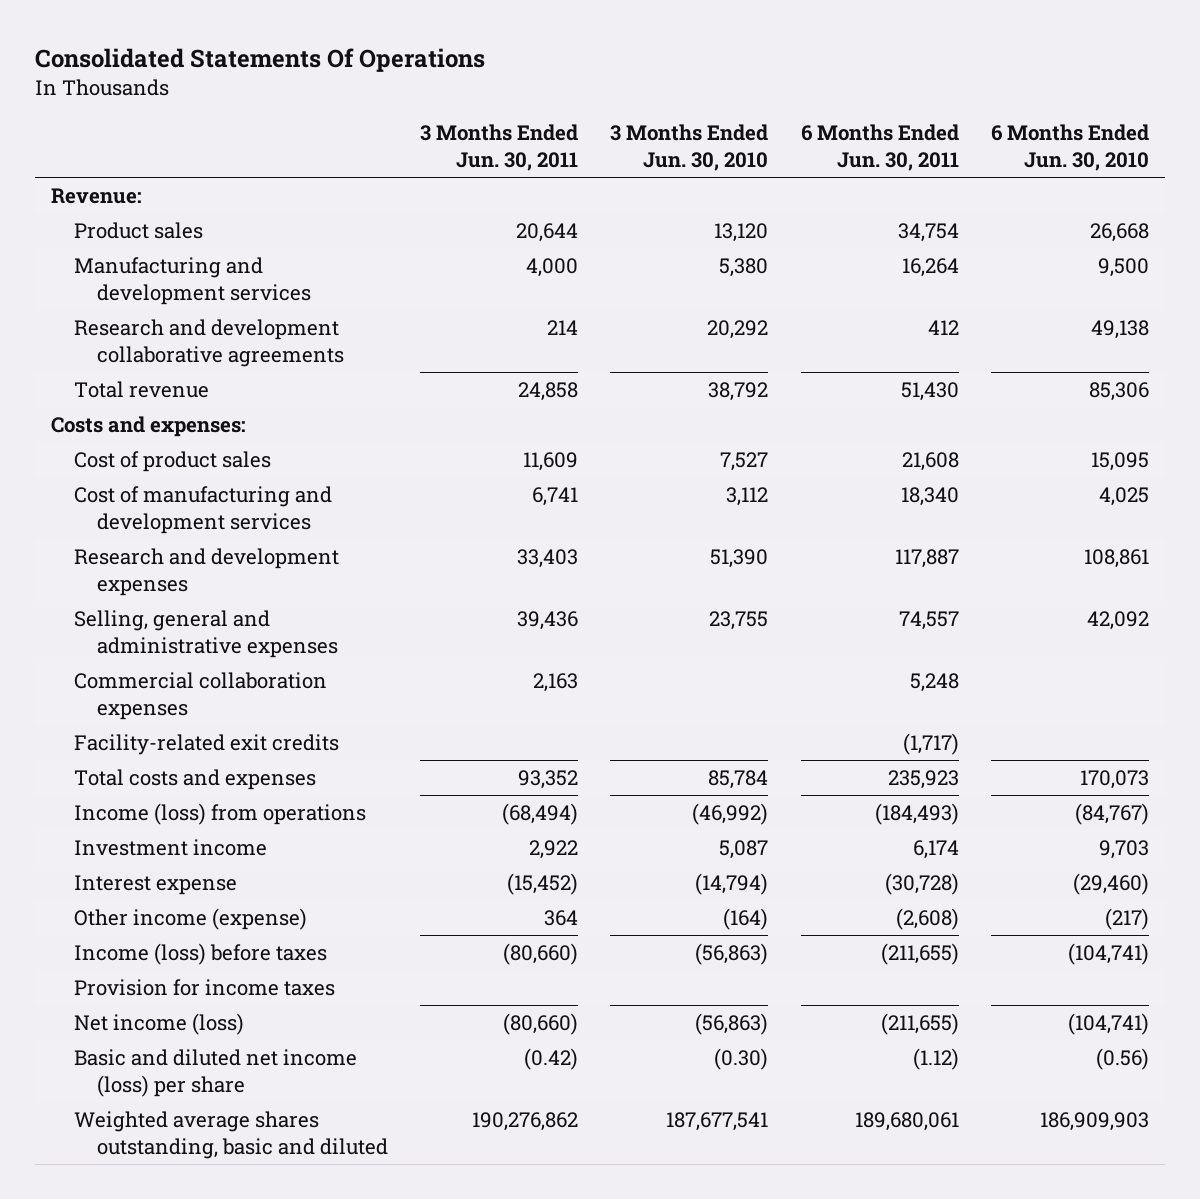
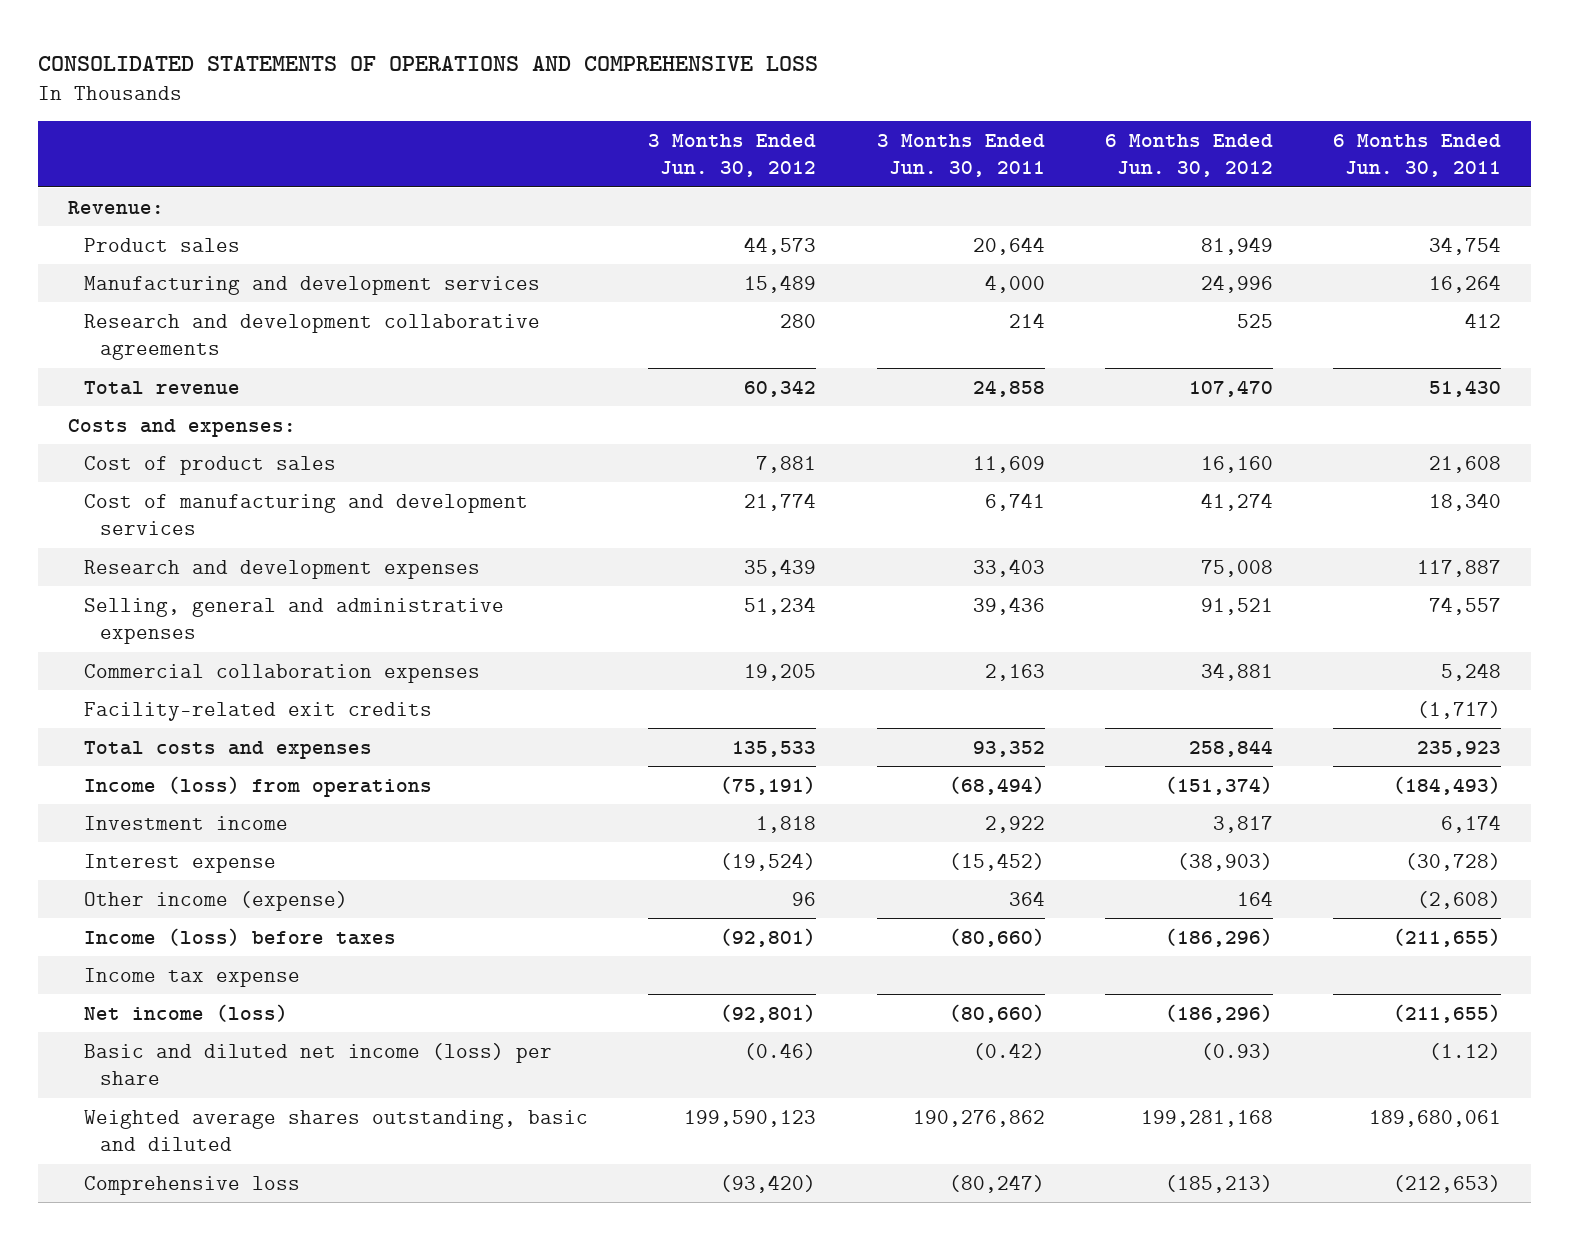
[34,47,485,72] Consolidated Statements Of Operations -> [37,56,818,72] CONSOLIDATED STATEMENTS OF OPERATIONS AND COMPREHENSIVE LOSS
[610,124,769,172] 3 Months Ended Jun. 30, 2010 -> none
[991,124,1150,172] 6 Months Ended Jun. 30, 2010 -> none
none -> [648,133,817,178] 3 Months Ended Jun. 30, 2012
none -> [1104,133,1273,178] 6 Months Ended Jun. 30, 2012
[73,979,335,997] Provision for income taxes -> [84,967,301,987] Income tax expense
none -> [84,1175,301,1195] Comprehensive loss

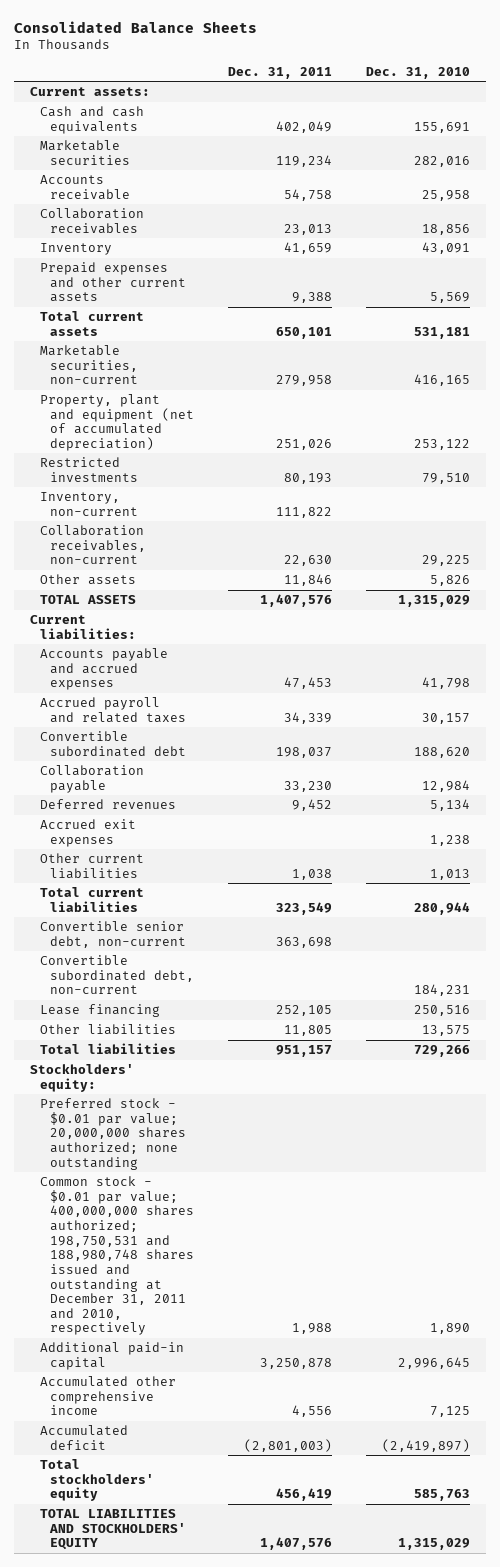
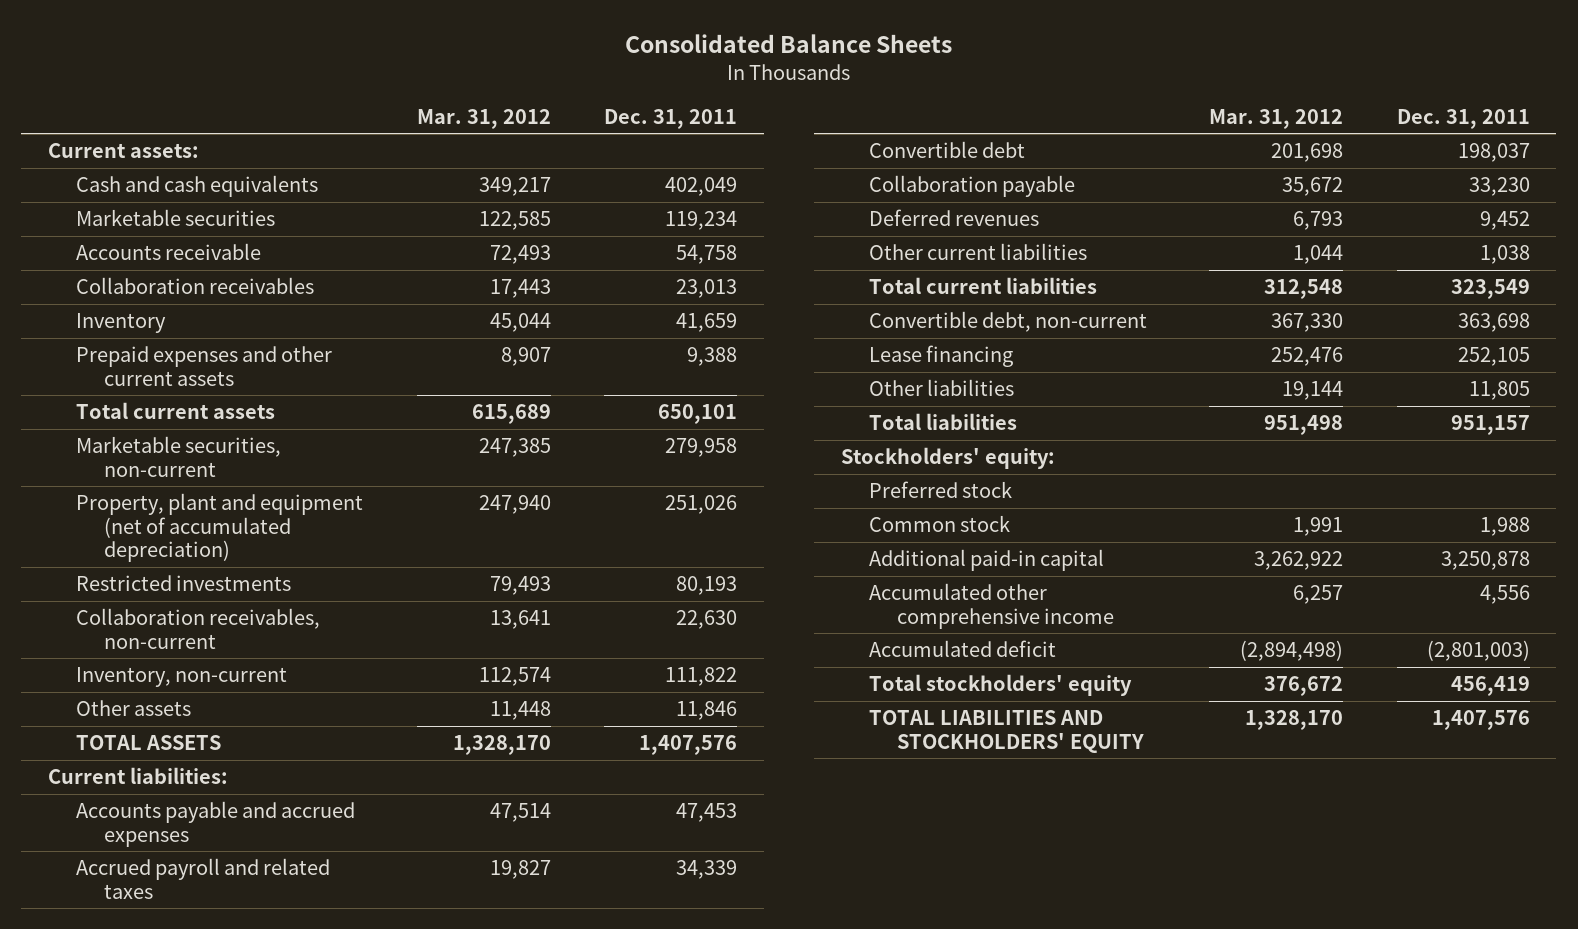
[365,66,470,79] Dec. 31, 2010 -> none
none -> [416,109,551,130] Mar. 31, 2012
[40,492,139,516] Inventory, non-current -> [76,667,288,688] Inventory, non-current
[40,731,187,757] Convertible subordinated debt -> [868,141,1025,159] Convertible debt
[40,819,137,847] Accrued exit expenses -> none
[40,955,195,995] Convertible subordinated debt, non-current -> none
[40,921,187,948] Convertible senior debt, non-current -> [868,311,1147,333] Convertible debt, non-current
[40,1098,187,1170] Preferred stock - $0.01 par value; 20,000,000 shares authorized; none outstanding -> [868,481,1012,499] Preferred stock
[40,1176,195,1336] Common stock - $0.01 par value; 400,000,000 shares authorized; 198,750,531 and 188,980,748 shares issued and outstanding at December 31, 2011 and 2010, respectively -> [868,515,1010,533] Common stock

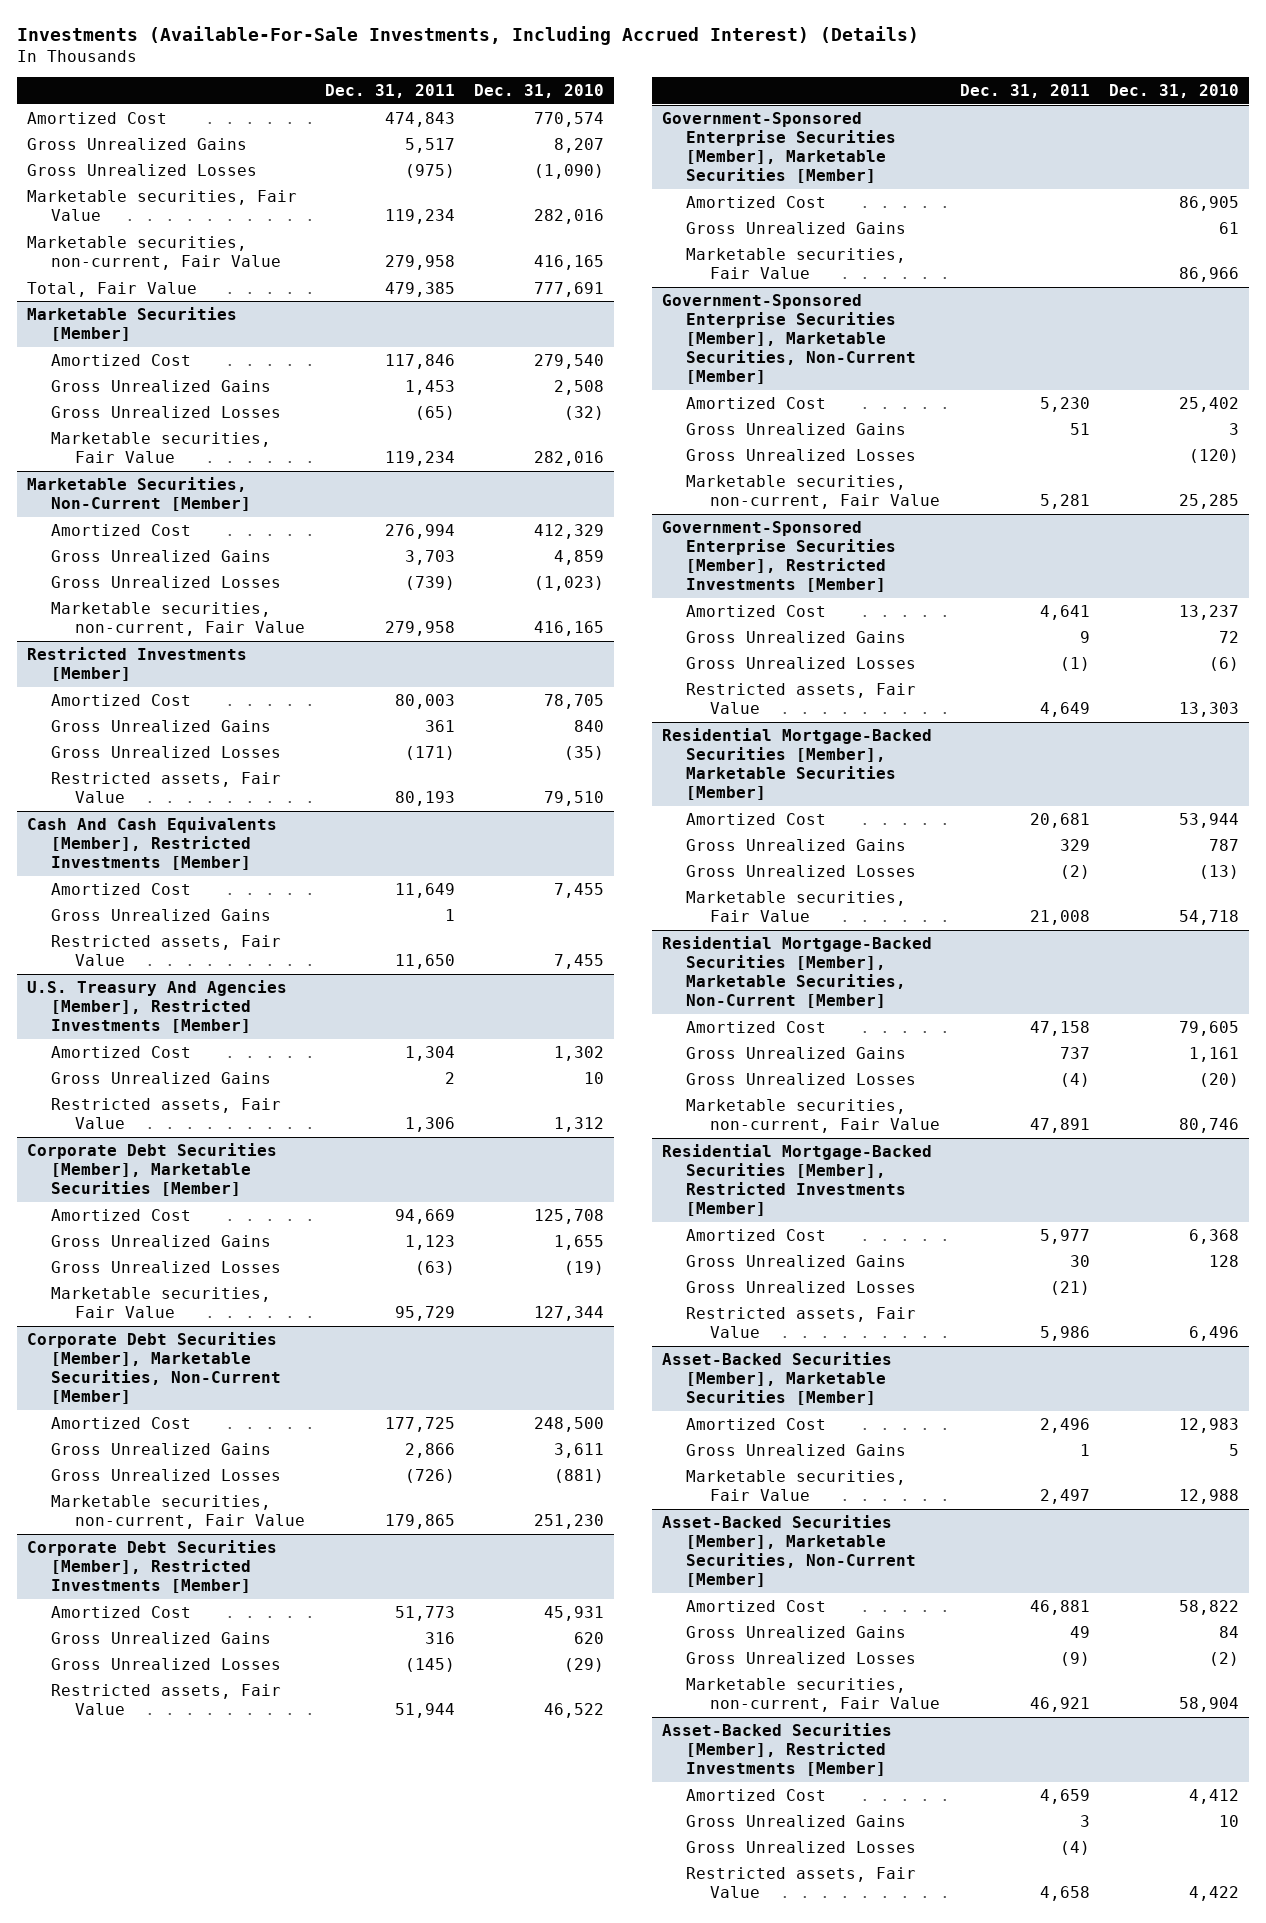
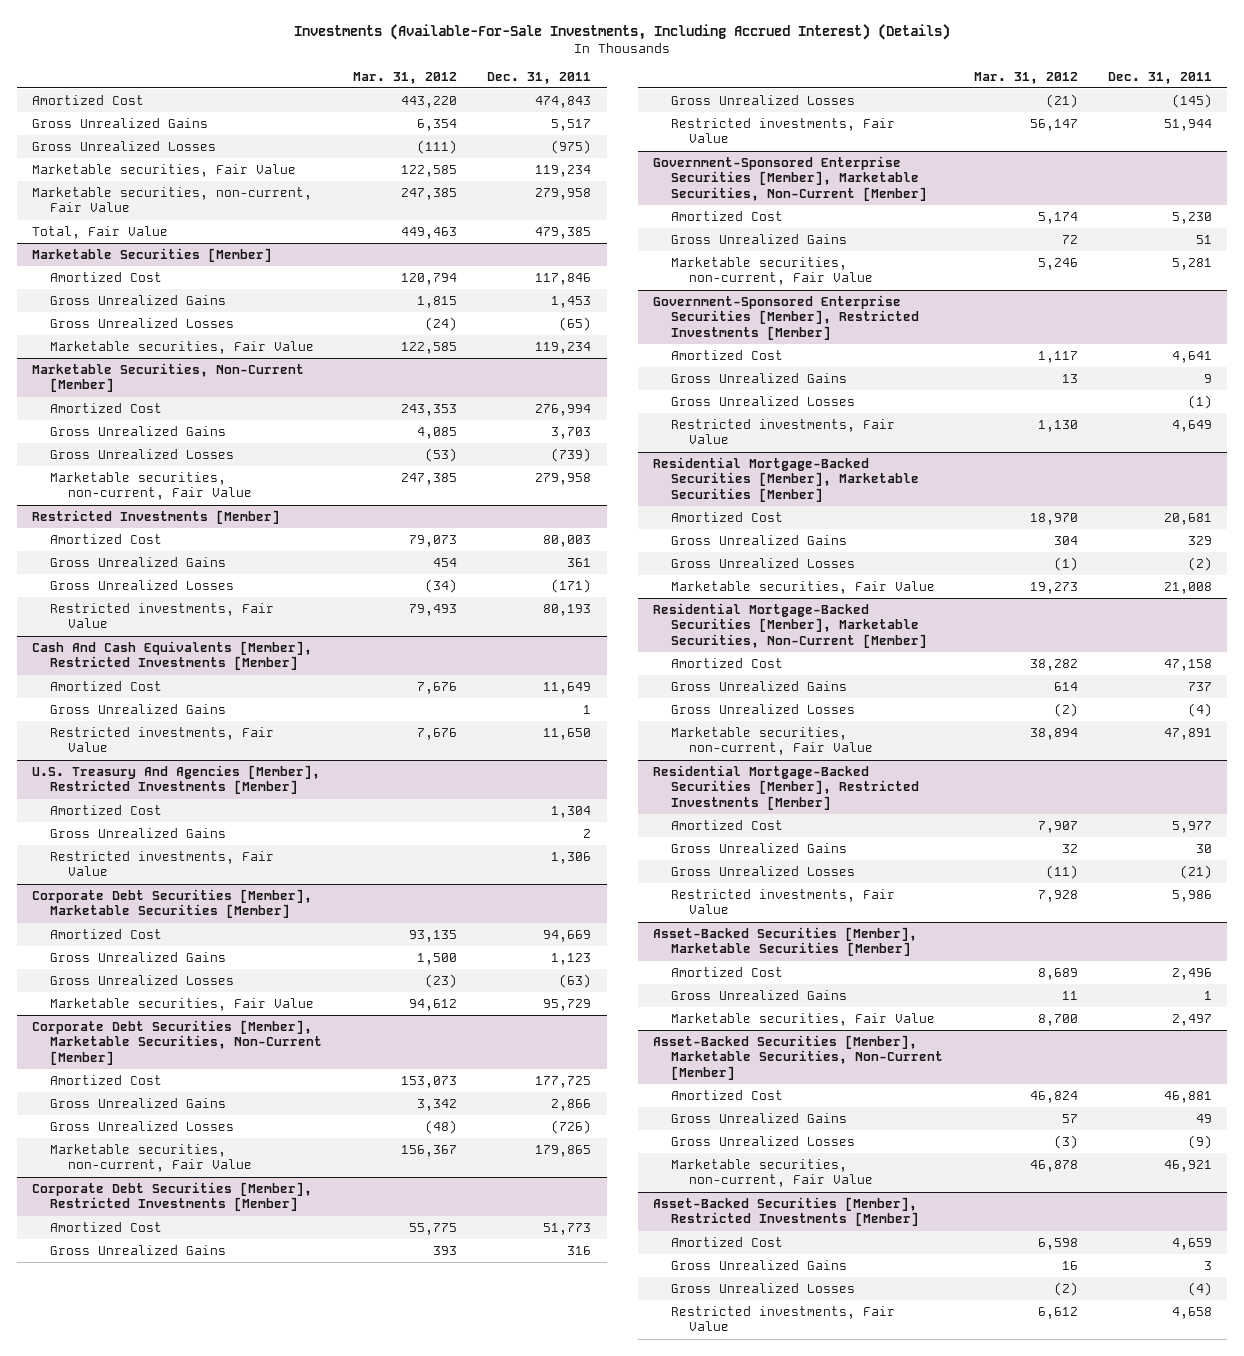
[474,83,605,98] Dec. 31, 2010 -> none
none -> [352,71,457,84] Mar. 31, 2012
[51,771,282,803] Restricted assets, Fair Value -> [50,602,275,629] Restricted investments, Fair Value
[51,934,282,966] Restricted assets, Fair Value -> [50,726,275,753] Restricted investments, Fair Value
[51,1097,282,1129] Restricted assets, Fair Value -> [50,850,275,877] Restricted investments, Fair Value
[661,111,897,184] Government-Sponsored Enterprise Securities [Member], Marketable Securities [Member] -> none
[686,195,827,208] Amortized Cost -> none
[686,221,907,234] Gross Unrealized Gains -> none
[686,247,907,279] Marketable securities, Fair Value -> none
[51,1683,282,1715] Restricted assets, Fair Value -> [670,117,895,144] Restricted investments, Fair Value
[686,448,917,461] Gross Unrealized Losses -> none
[686,682,917,714] Restricted assets, Fair Value -> [670,418,895,445] Restricted investments, Fair Value
[686,1306,917,1338] Restricted assets, Fair Value -> [670,888,895,915] Restricted investments, Fair Value
[686,1866,917,1898] Restricted assets, Fair Value -> [670,1305,895,1332] Restricted investments, Fair Value

